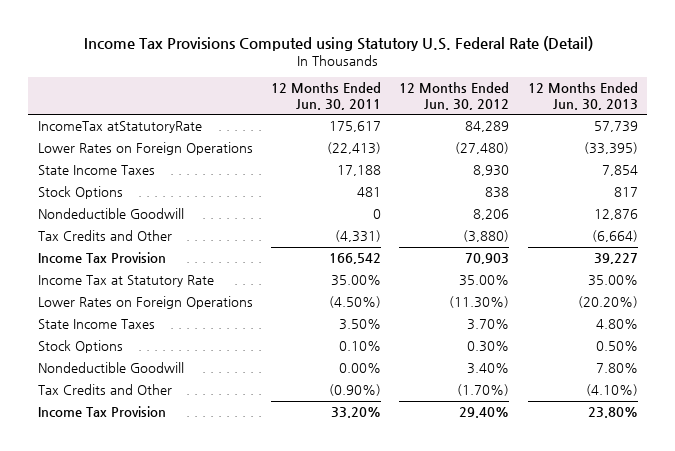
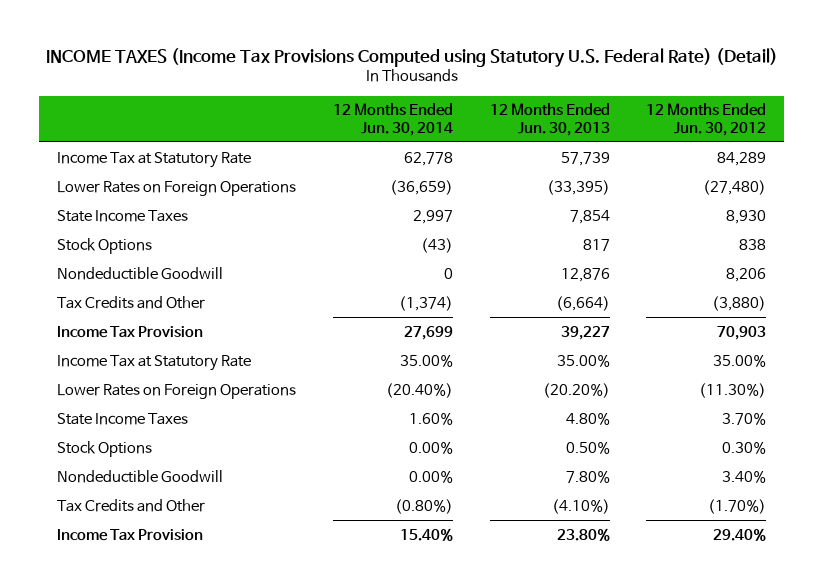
[83,35,593,51] Income Tax Provisions Computed using Statutory U.S. Federal Rate (Detail) -> [45,47,778,67] INCOME TAXES (Income Tax Provisions Computed using Statutory U.S. Federal Rate) (Detail)
[270,82,381,110] 12 Months Ended Jun. 30, 2011 -> none
none -> [332,103,453,136] 12 Months Ended Jun. 30, 2014
[37,121,202,134] IncomeTax atStatutoryRate -> [57,151,252,168] Income Tax at Statutory Rate

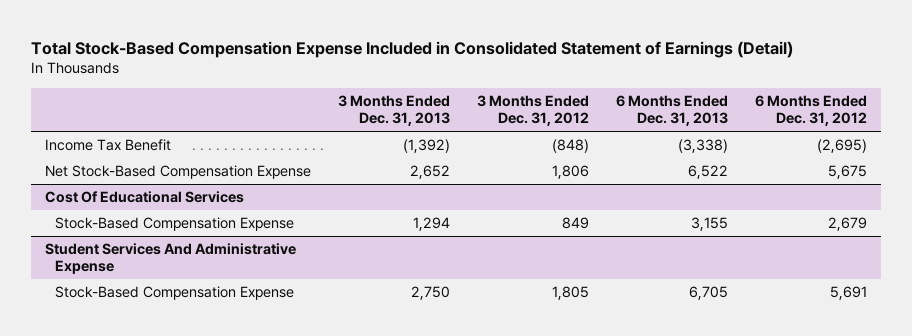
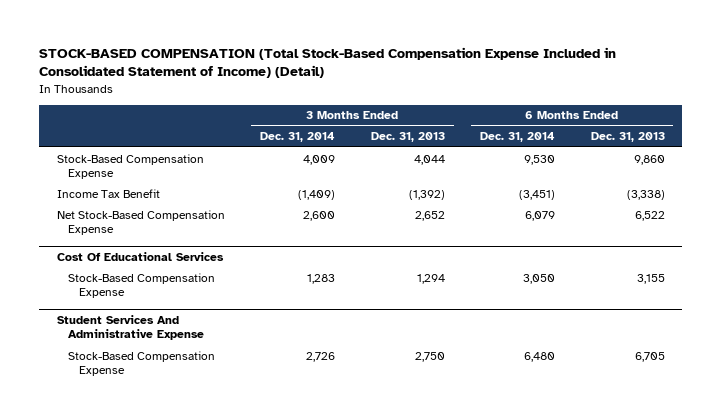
[30,40,793,58] Total Stock-Based Compensation Expense Included in Consolidated Statement of Earnings (Detail) -> [39,46,617,79] STOCK-BASED COMPENSATION (Total Stock-Based Compensation Expense Included in Consolidated Statement of Income) (Detail)
[476,95,589,127] 3 Months Ended Dec. 31, 2012 -> none
[755,95,868,127] 6 Months Ended Dec. 31, 2012 -> none
none -> [260,132,336,143] Dec. 31, 2014
none -> [480,132,556,143] Dec. 31, 2014
none -> [56,153,204,180] Stock-Based Compensation Expense

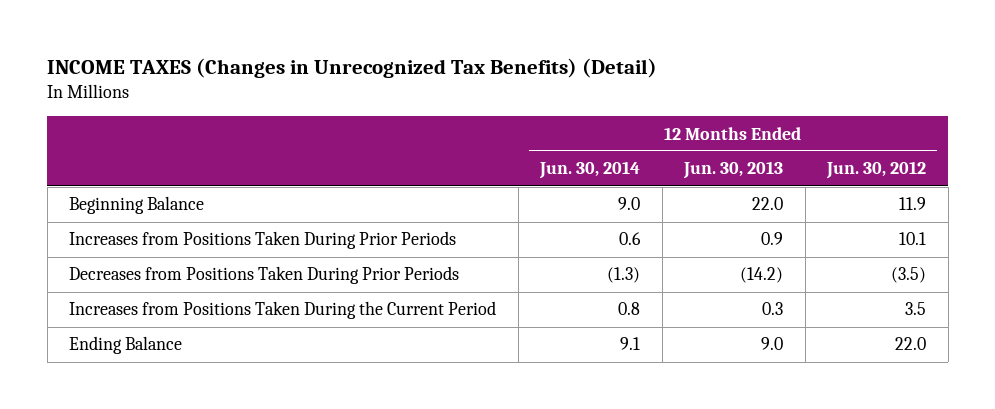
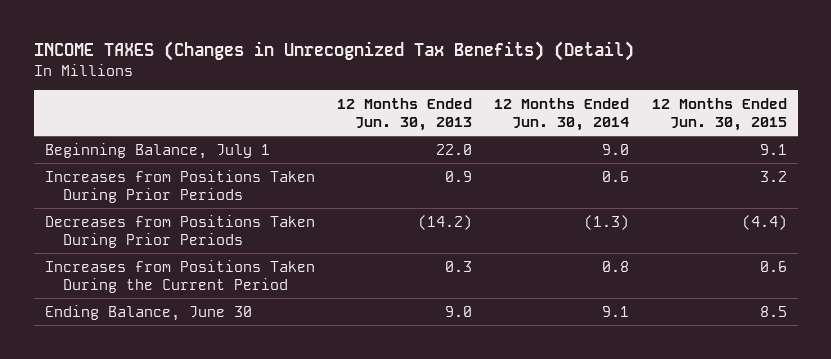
[826,161,927,180] Jun. 30, 2012 -> none
none -> [651,97,787,132] 12 Months Ended Jun. 30, 2015
[69,196,205,215] Beginning Balance -> [44,142,270,159] Beginning Balance, July 1
[69,336,183,355] Ending Balance -> [44,304,252,321] Ending Balance, June 30

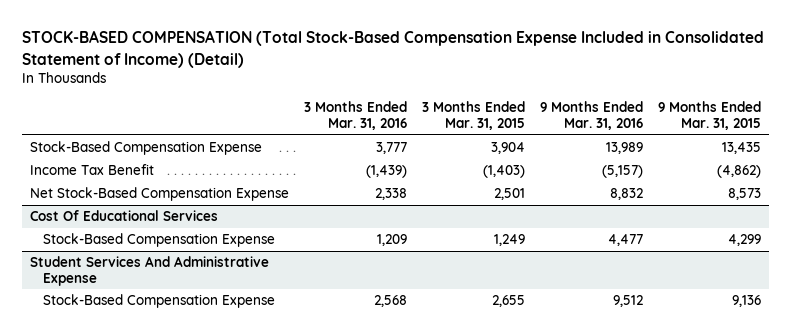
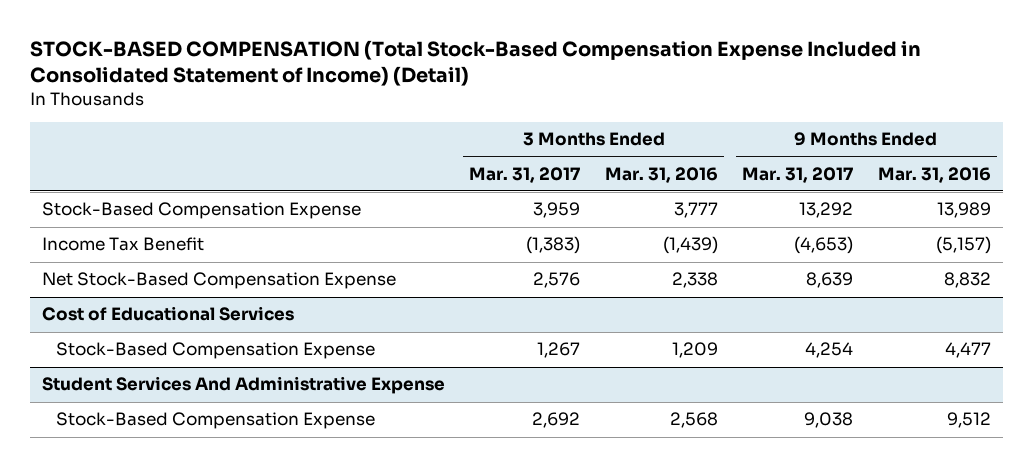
[421,101,525,131] 3 Months Ended Mar. 31, 2015 -> none
[658,101,762,131] 9 Months Ended Mar. 31, 2015 -> none
none -> [469,166,581,183] Mar. 31, 2017
none -> [742,166,854,183] Mar. 31, 2017
[29,210,218,222] Cost Of Educational Services -> [42,306,295,322] Cost of Educational Services

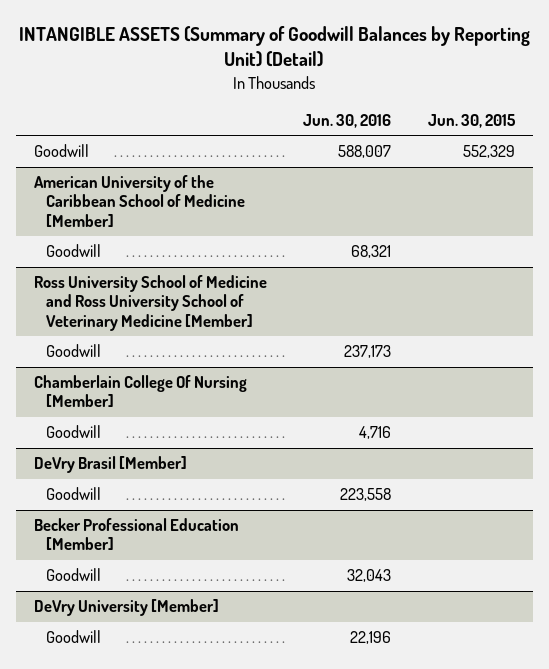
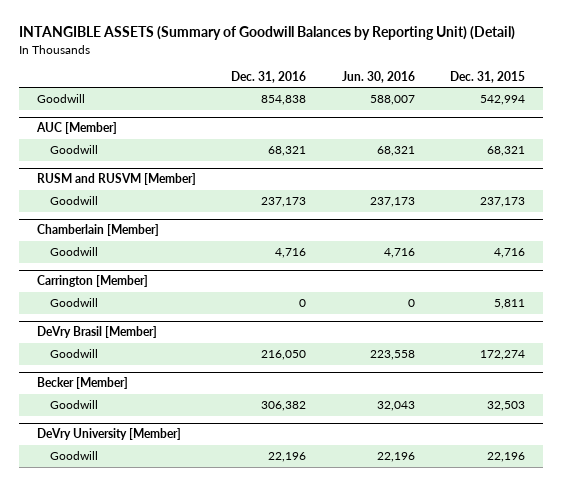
[427,114,516,129] Jun. 30, 2015 -> none
none -> [231,70,307,83] Dec. 31, 2016
none -> [450,70,526,83] Dec. 31, 2015
[33,175,245,227] American University of the Caribbean School of Medicine [Member] -> [35,122,117,135] AUC [Member]
[33,275,267,331] Ross University School of Medicine and Ross University School of Veterinary Medicine [Member] -> [36,173,196,186] RUSM and RUSVM [Member]
[33,375,247,408] Chamberlain College Of Nursing [Member] -> [36,224,159,237] Chamberlain [Member]
none -> [36,275,148,288] Carrington [Member]
none -> [49,298,98,308] Goodwill
[33,518,239,551] Becker Professional Education [Member] -> [36,377,128,390] Becker [Member]

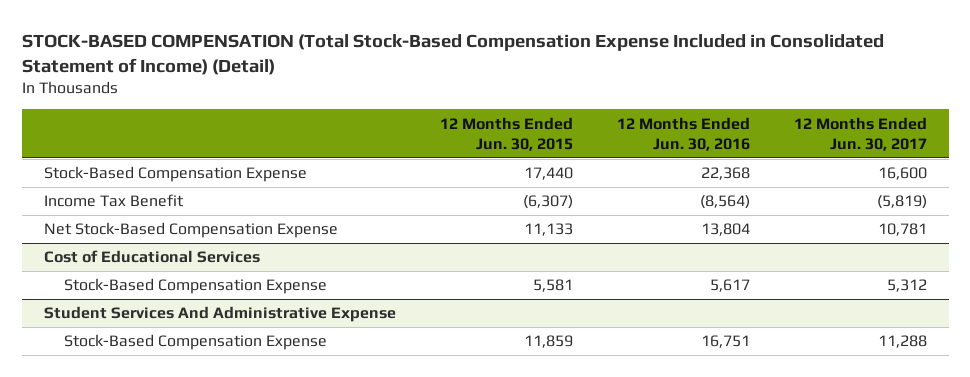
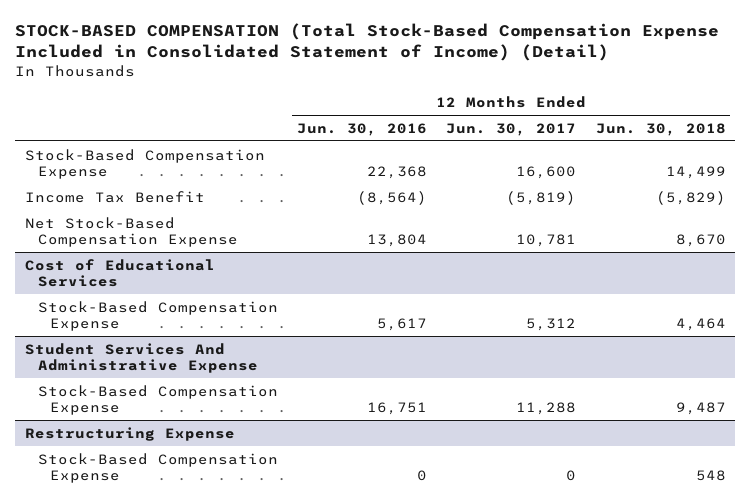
[439,116,573,151] 12 Months Ended Jun. 30, 2015 -> none
none -> [595,122,726,136] Jun. 30, 2018
none -> [25,426,236,441] Restructuring Expense
none -> [37,452,278,484] Stock-Based Compensation Expense

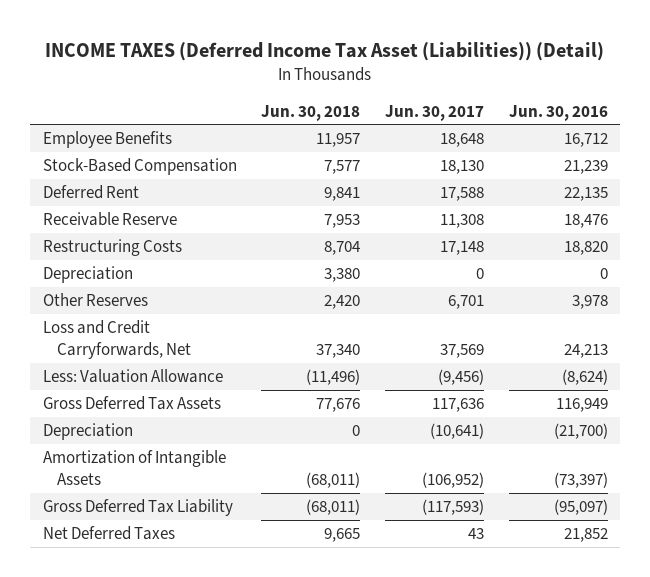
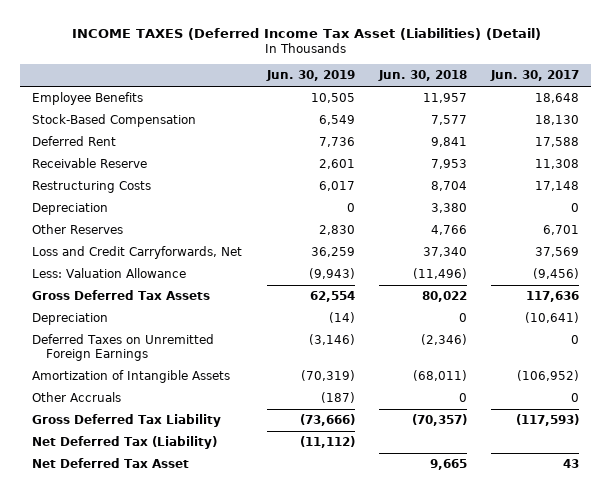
[45,41,605,61] INCOME TAXES (Deferred Income Tax Asset (Liabilities)) (Detail) -> [71,27,541,40] INCOME TAXES (Deferred Income Tax Asset (Liabilities) (Detail)
[508,104,608,121] Jun. 30, 2016 -> none
none -> [265,70,355,82] Jun. 30, 2019
[324,295,361,310] 2,420 -> [430,225,467,236] 4,766
[316,398,361,413] 77,676 -> [421,291,467,303] 80,022
none -> [32,334,215,362] Deferred Taxes on Unremitted Foreign Earnings
none -> [32,392,122,403] Other Accruals
[306,499,361,516] (68,011) -> [411,414,467,427] (70,357)
none -> [32,436,218,450] Net Deferred Tax (Liability)
[42,526,175,541] Net Deferred Taxes -> [32,458,190,469] Net Deferred Tax Asset

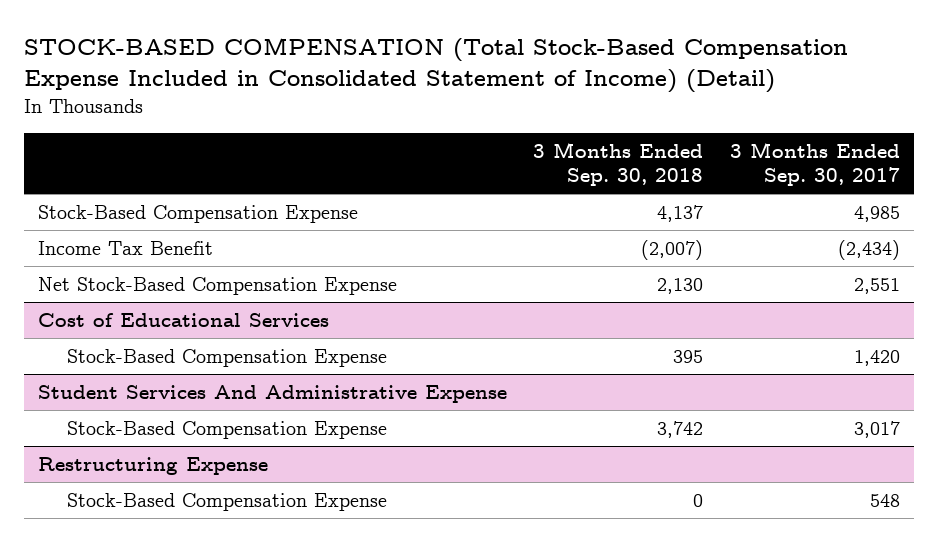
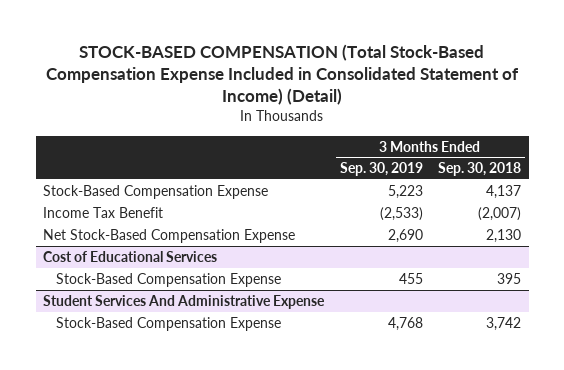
[730,141,901,187] 3 Months Ended Sep. 30, 2017 -> none
none -> [339,162,423,177] Sep. 30, 2019
[37,457,268,476] Restructuring Expense -> none
[66,493,387,512] Stock-Based Compensation Expense -> none

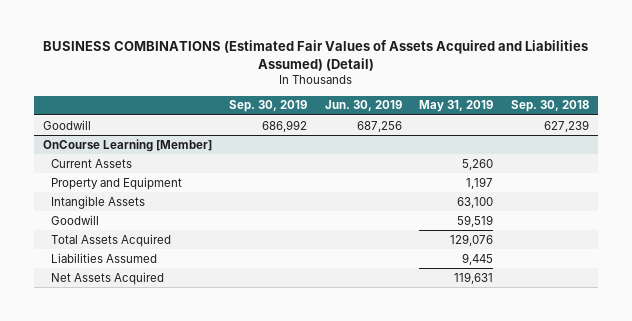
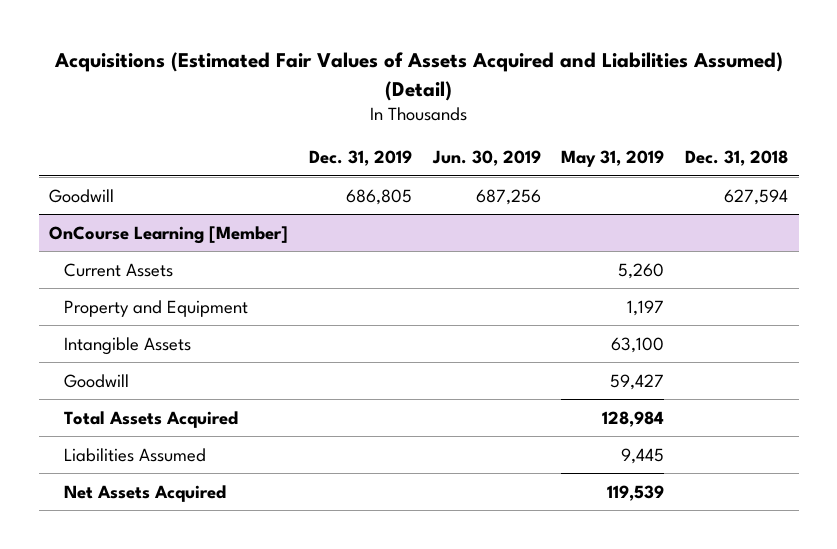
[42,40,588,72] BUSINESS COMBINATIONS (Estimated Fair Values of Assets Acquired and Liabilities Assumed) (Detail) -> [53,52,783,101] Acquisitions (Estimated Fair Values of Assets Acquired and Liabilities Assumed) (Detail)
[229,100,308,113] Sep. 30, 2019 -> none
[511,100,590,113] Sep. 30, 2018 -> none
none -> [308,150,412,167] Dec. 31, 2019
none -> [685,150,789,167] Dec. 31, 2018
[457,214,494,227] 59,519 -> [610,373,665,390] 59,427
[450,233,494,246] 129,076 -> [602,410,665,427] 128,984
[454,271,494,284] 119,631 -> [607,484,665,501] 119,539

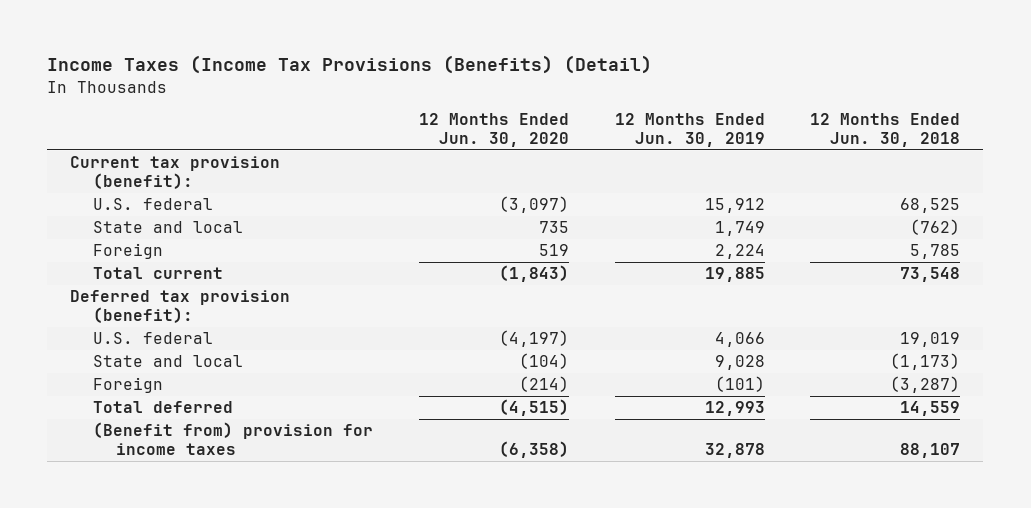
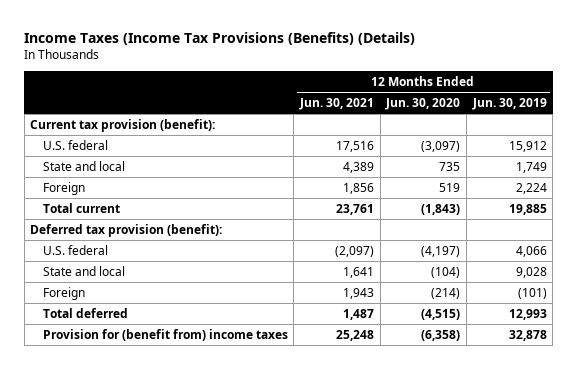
[47,55,653,75] Income Taxes (Income Tax Provisions (Benefits) (Detail) -> [24,31,416,45] Income Taxes (Income Tax Provisions (Benefits) (Details)
[810,113,961,147] 12 Months Ended Jun. 30, 2018 -> none
none -> [299,97,375,110] Jun. 30, 2021
[93,422,374,455] (Benefit from) provision for income taxes -> [42,328,288,341] Provision for (benefit from) income taxes

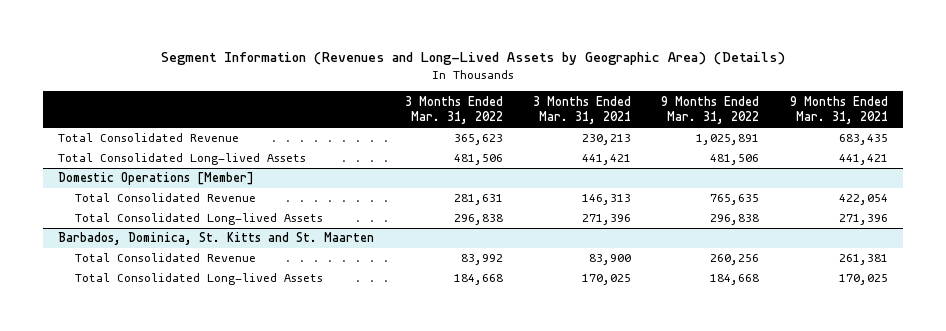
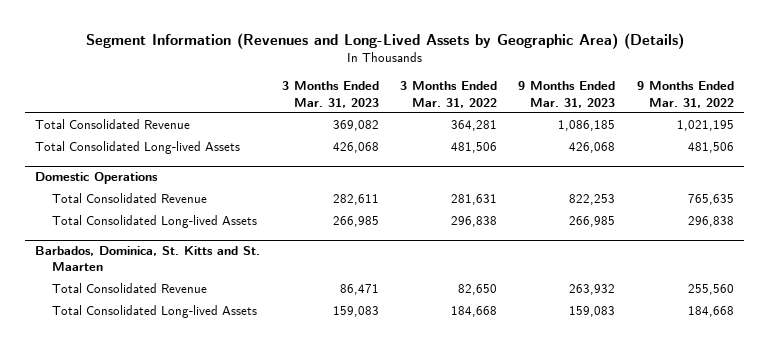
[532,95,631,125] 3 Months Ended Mar. 31, 2021 -> none
[789,95,888,125] 9 Months Ended Mar. 31, 2021 -> none
none -> [281,81,379,108] 3 Months Ended Mar. 31, 2023
none -> [518,81,616,108] 9 Months Ended Mar. 31, 2023
[453,134,503,146] 365,623 -> [451,120,498,132] 364,281
[696,134,760,146] 1,025,891 -> [676,120,734,132] 1,021,195
[58,172,255,186] Domestic Operations [Member] -> [35,172,159,185] Domestic Operations
[460,254,503,266] 83,992 -> [458,284,498,296] 82,650
[710,254,760,266] 260,256 -> [687,284,734,296] 255,560

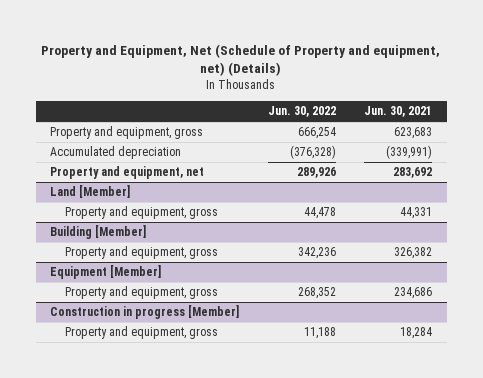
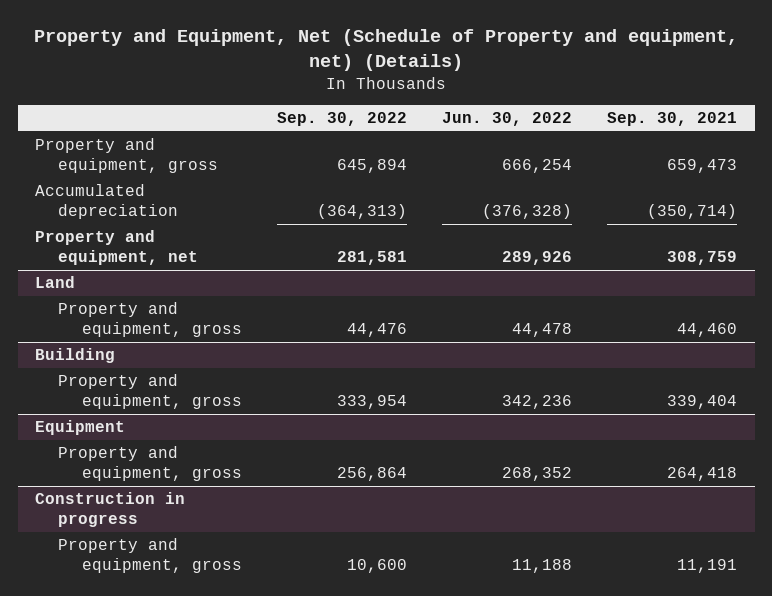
[364,106,433,118] Jun. 30, 2021 -> none
none -> [276,112,407,127] Sep. 30, 2022
none -> [607,112,738,127] Sep. 30, 2021
[50,185,131,199] Land [Member] -> [35,276,76,289] Land
[50,225,147,240] Building [Member] -> [35,348,116,364] Building
[50,265,162,280] Equipment [Member] -> [35,420,126,436] Equipment
[50,305,240,320] Construction in progress [Member] -> [35,492,186,528] Construction in progress

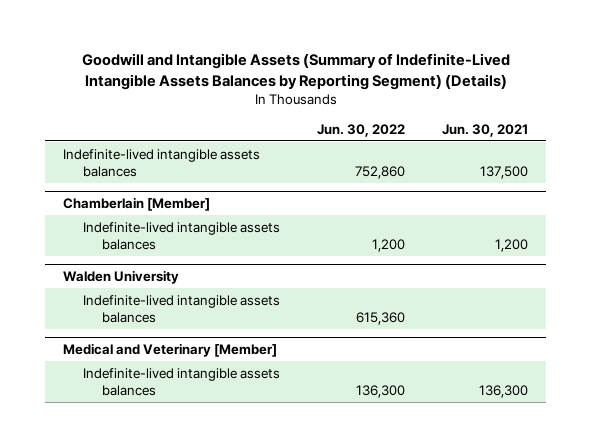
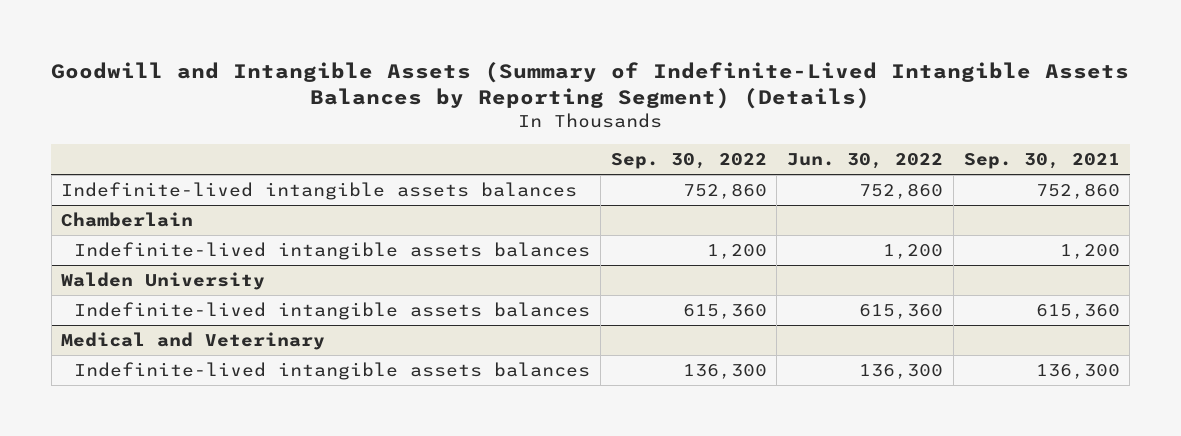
[441,123,528,137] Jun. 30, 2021 -> none
none -> [610,153,767,170] Sep. 30, 2022
none -> [963,153,1120,170] Sep. 30, 2021
[63,197,211,212] Chamberlain [Member] -> [61,211,194,227] Chamberlain
[63,343,278,358] Medical and Veterinary [Member] -> [61,331,326,350] Medical and Veterinary

